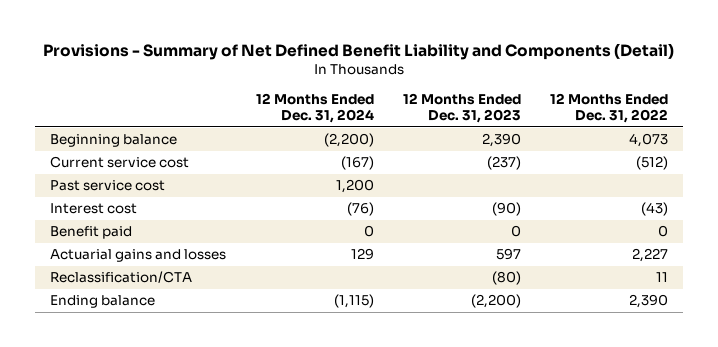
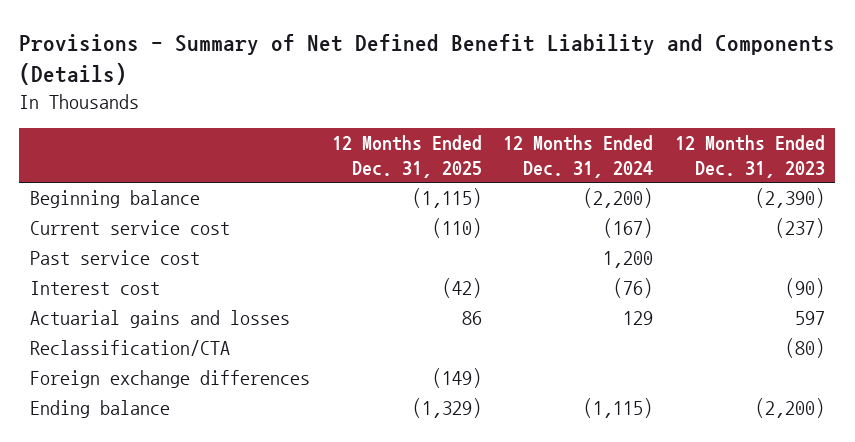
[43,43,675,61] Provisions - Summary of Net Defined Benefit Liability and Components (Detail) -> [19,34,836,86] Provisions - Summary of Net Defined Benefit Liability and Components (Details)
[550,92,669,124] 12 Months Ended Dec. 31, 2022 -> none
none -> [331,135,482,178] 12 Months Ended Dec. 31, 2025
[481,133,521,148] 2,390 -> [754,188,825,209] (2,390)
[50,226,133,240] Benefit paid -> none
none -> [30,370,311,389] Foreign exchange differences

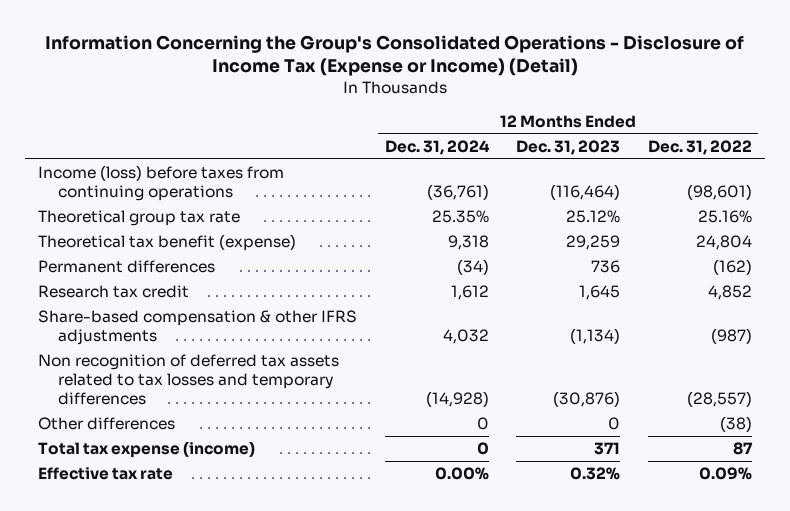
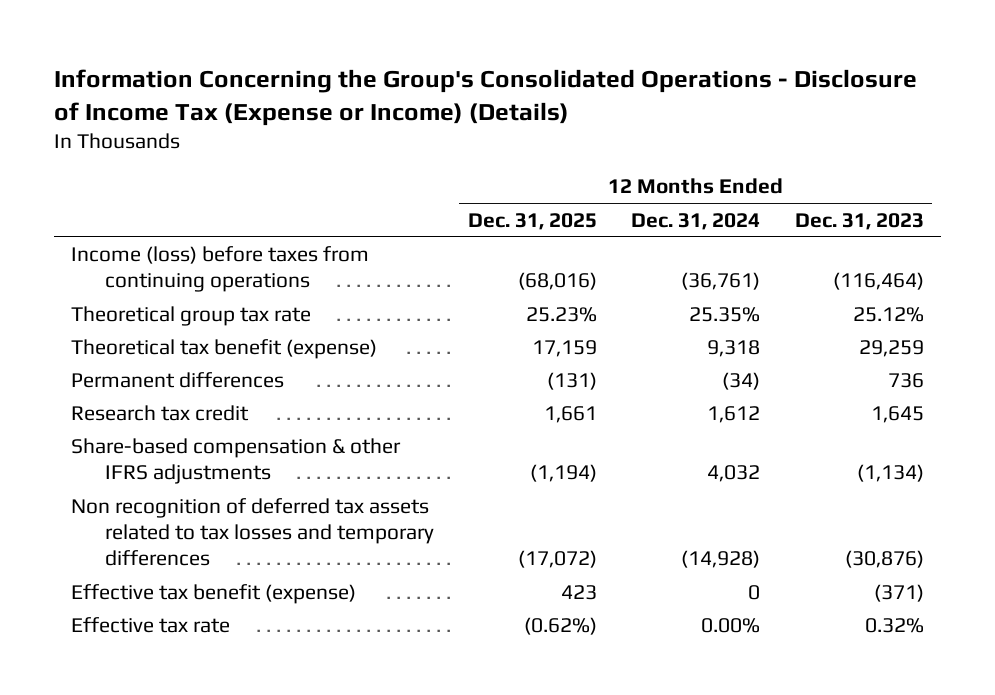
[45,34,745,77] Information Concerning the Group's Consolidated Operations - Disclosure of Income Tax (Expense or Income) (Detail) -> [53,68,917,126] Information Concerning the Group's Consolidated Operations - Disclosure of Income Tax (Expense or Income) (Details)
[647,139,752,155] Dec. 31, 2022 -> none
none -> [467,212,597,230] Dec. 31, 2025
[38,417,176,431] Other differences -> none
[38,441,256,459] Total tax expense (income) -> [71,583,357,604] Effective tax benefit (expense)
[594,442,621,456] 371 -> [873,583,924,602] (371)

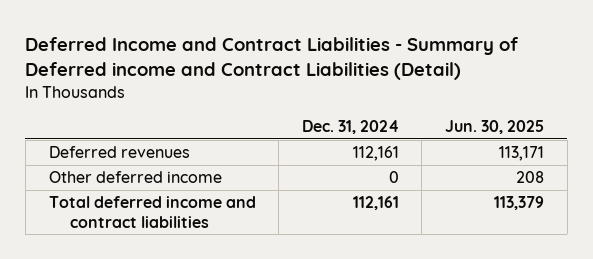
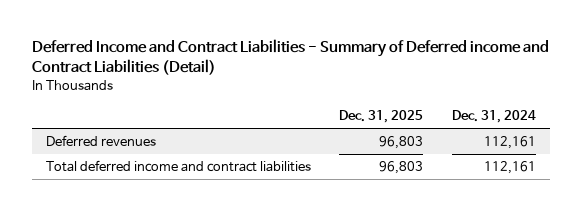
[445,120,545,135] Jun. 30, 2025 -> none
none -> [339,110,424,124] Dec. 31, 2025
[48,171,222,184] Other deferred income -> none

